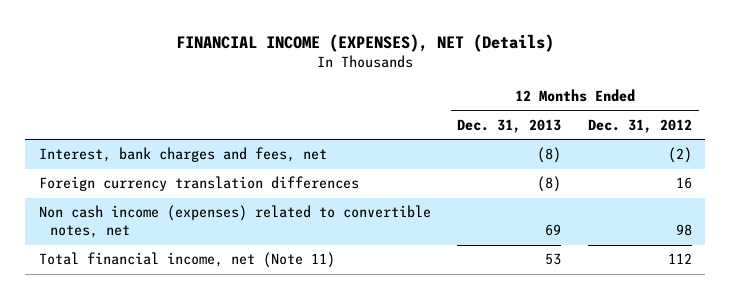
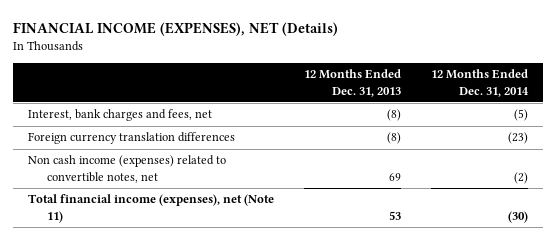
[588,118,693,133] Dec. 31, 2012 -> none
none -> [431,69,530,97] 12 Months Ended Dec. 31, 2014
[38,252,335,269] Total financial income, net (Note 11) -> [28,194,275,223] Total financial income (expenses), net (Note 11)

